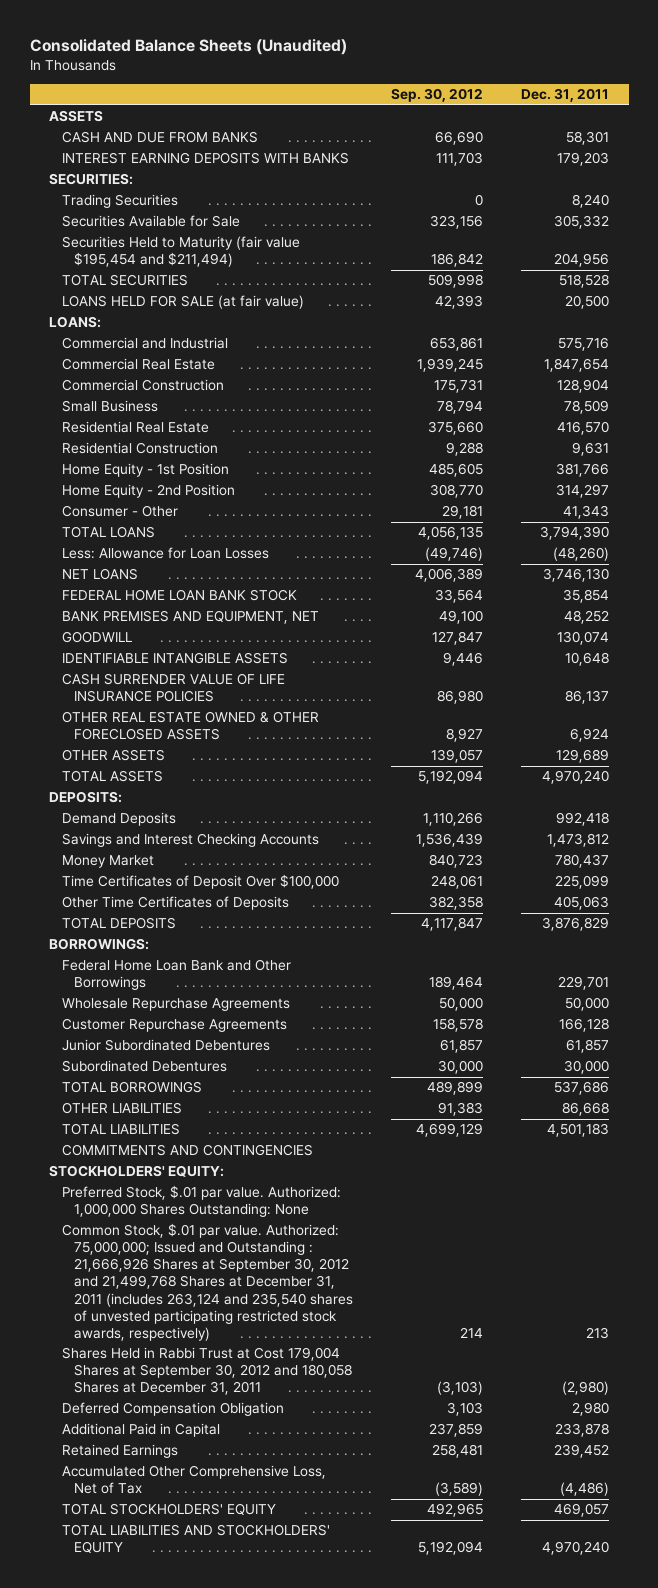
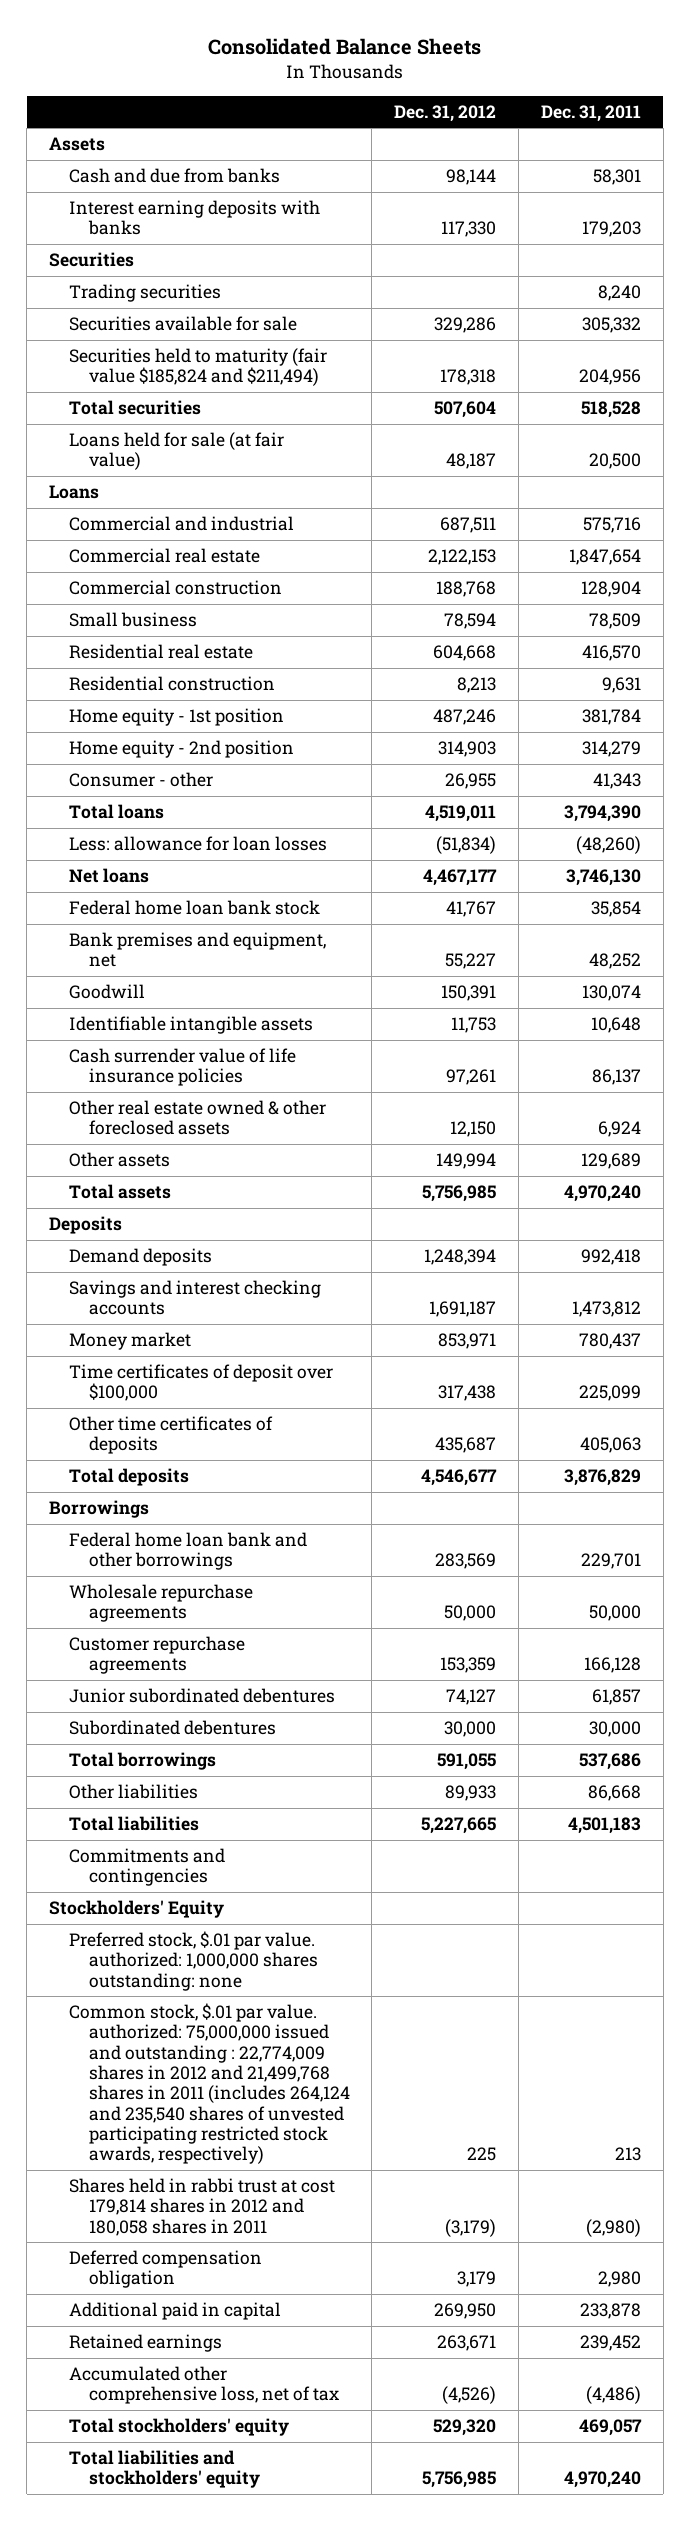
[29,39,347,56] Consolidated Balance Sheets (Unaudited) -> [208,38,482,56] Consolidated Balance Sheets
[391,88,484,103] Sep. 30, 2012 -> none
none -> [394,104,497,122] Dec. 31, 2012
[48,110,103,123] ASSETS -> [49,137,106,152] Assets
[61,131,258,144] CASH AND DUE FROM BANKS -> [68,168,280,184] Cash and due from banks
[61,152,349,165] INTEREST EARNING DEPOSITS WITH BANKS -> [68,200,320,236] Interest earning deposits with banks
[48,173,133,186] SECURITIES: -> [49,252,135,268] Securities
[61,194,178,209] Trading Securities -> [68,284,221,303] Trading securities
[61,215,240,228] Securities Available for Sale -> [68,316,297,332] Securities available for sale
[61,236,300,268] Securities Held to Maturity (fair value $195,454 and $211,494) -> [68,348,327,387] Securities held to maturity (fair value $185,824 and $211,494)
[61,274,188,287] TOTAL SECURITIES -> [68,400,201,416] Total securities
[61,295,304,310] LOANS HELD FOR SALE (at fair value) -> [68,432,284,471] Loans held for sale (at fair value)
[48,316,101,329] LOANS: -> [49,485,100,500] Loans
[61,337,228,350] Commercial and Industrial -> [68,516,294,532] Commercial and industrial
[61,358,215,371] Commercial Real Estate -> [68,548,260,564] Commercial real estate
[61,379,224,392] Commercial Construction -> [68,580,282,596] Commercial construction
[61,400,158,413] Small Business -> [68,612,197,628] Small business
[61,421,209,434] Residential Real Estate -> [68,644,253,660] Residential real estate
[61,442,218,455] Residential Construction -> [68,676,275,692] Residential construction
[61,463,229,478] Home Equity - 1st Position -> [68,708,284,727] Home equity - 1st position
[556,463,610,478] 381,766 -> [581,709,641,726] 381,784
[61,484,235,499] Home Equity - 2nd Position -> [68,740,294,759] Home equity - 2nd position
[556,484,610,499] 314,297 -> [581,741,641,758] 314,279
[61,505,178,518] Consumer - Other -> [68,772,213,788] Consumer - other
[61,526,155,539] TOTAL LOANS -> [68,804,164,820] Total loans
[61,547,269,560] Less: Allowance for Loan Losses -> [68,836,327,852] Less: allowance for loan losses
[61,568,138,581] NET LOANS -> [68,868,149,884] Net loans
[61,589,297,602] FEDERAL HOME LOAN BANK STOCK -> [68,900,320,916] Federal home loan bank stock
[61,610,319,625] BANK PREMISES AND EQUIPMENT, NET -> [68,932,326,968] Bank premises and equipment, net
[61,631,132,644] GOODWILL -> [68,984,145,1000] Goodwill
[61,652,288,665] IDENTIFIABLE INTANGIBLE ASSETS -> [68,1016,313,1035] Identifiable intangible assets
[61,673,285,703] CASH SURRENDER VALUE OF LIFE INSURANCE POLICIES -> [68,1048,296,1087] Cash surrender value of life insurance policies
[61,711,319,741] OTHER REAL ESTATE OWNED & OTHER FORECLOSED ASSETS -> [68,1100,326,1136] Other real estate owned & other foreclosed assets
[61,749,165,762] OTHER ASSETS -> [68,1152,170,1168] Other assets
[61,770,163,783] TOTAL ASSETS -> [68,1184,171,1200] Total assets
[48,791,122,804] DEPOSITS: -> [49,1216,123,1235] Deposits
[61,812,176,827] Demand Deposits -> [68,1248,212,1267] Demand deposits
[61,833,319,848] Savings and Interest Checking Accounts -> [68,1280,321,1316] Savings and interest checking accounts
[61,855,154,869] Money Market -> [68,1332,191,1351] Money market
[61,874,339,890] Time Certificates of Deposit Over $100,000 -> [68,1364,333,1402] Time certificates of deposit over $100,000
[61,896,289,911] Other Time Certificates of Deposits -> [68,1416,273,1455] Other time certificates of deposits
[61,917,176,930] TOTAL DEPOSITS -> [68,1468,189,1487] Total deposits
[48,938,149,951] BORROWINGS: -> [49,1500,150,1519] Borrowings
[61,959,291,991] Federal Home Loan Bank and Other Borrowings -> [68,1532,307,1571] Federal home loan bank and other borrowings
[61,998,290,1012] Wholesale Repurchase Agreements -> [68,1584,253,1623] Wholesale repurchase agreements
[61,1018,287,1033] Customer Repurchase Agreements -> [68,1636,245,1675] Customer repurchase agreements
[61,1039,270,1052] Junior Subordinated Debentures -> [68,1688,335,1704] Junior subordinated debentures
[61,1060,227,1073] Subordinated Debentures -> [68,1720,276,1736] Subordinated debentures
[61,1081,202,1094] TOTAL BORROWINGS -> [68,1752,216,1771] Total borrowings
[61,1102,182,1115] OTHER LIABILITIES -> [68,1784,198,1800] Other liabilities
[61,1123,180,1136] TOTAL LIABILITIES -> [68,1816,199,1832] Total liabilities
[61,1144,313,1157] COMMITMENTS AND CONTINGENCIES -> [68,1848,225,1887] Commitments and contingencies
[48,1165,224,1178] STOCKHOLDERS' EQUITY: -> [49,1900,225,1919] Stockholders' Equity
[61,1185,341,1218] Preferred Stock, $.01 par value. Authorized: 1,000,000 Shares Outstanding: None -> [68,1931,318,1991] Preferred stock, $.01 par value. authorized: 1,000,000 shares outstanding: none
[61,1223,354,1341] Common Stock, $.01 par value. Authorized: 75,000,000; Issued and Outstanding : 21,666,926 Shares at September 30, 2012 and 21,499,768 Shares at December 31, 2011 (includes 263,124 and 235,540 shares of unvested participating restricted stock awards, respectively) -> [68,2003,350,2165] Common stock, $.01 par value. authorized: 75,000,000 issued and outstanding : 22,774,009 shares in 2012 and 21,499,768 shares in 2011 (includes 264,124 and 235,540 shares of unvested participating restricted stock awards, respectively)
[61,1347,353,1396] Shares Held in Rabbi Trust at Cost 179,004 Shares at September 30, 2012 and 180,058 Shares at December 31, 2011 -> [68,2178,335,2236] Shares held in rabbi trust at cost 179,814 shares in 2012 and 180,058 shares in 2011
[61,1402,284,1417] Deferred Compensation Obligation -> [68,2250,262,2289] Deferred compensation obligation
[61,1423,220,1438] Additional Paid in Capital -> [68,2302,281,2321] Additional paid in capital
[61,1444,178,1459] Retained Earnings -> [68,2334,222,2353] Retained earnings
[61,1465,326,1495] Accumulated Other Comprehensive Loss, Net of Tax -> [68,2366,339,2405] Accumulated other comprehensive loss, net of tax
[61,1503,276,1516] TOTAL STOCKHOLDERS' EQUITY -> [68,2418,289,2437] Total stockholders' equity
[61,1524,330,1554] TOTAL LIABILITIES AND STOCKHOLDERS' EQUITY -> [68,2450,260,2489] Total liabilities and stockholders' equity

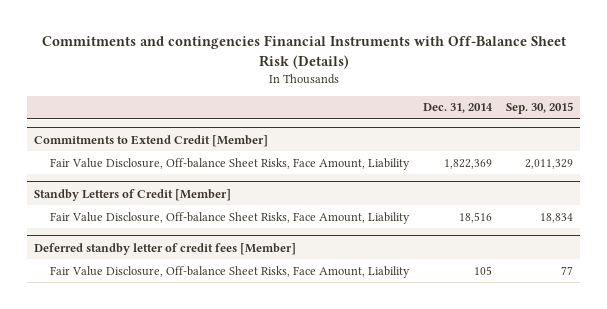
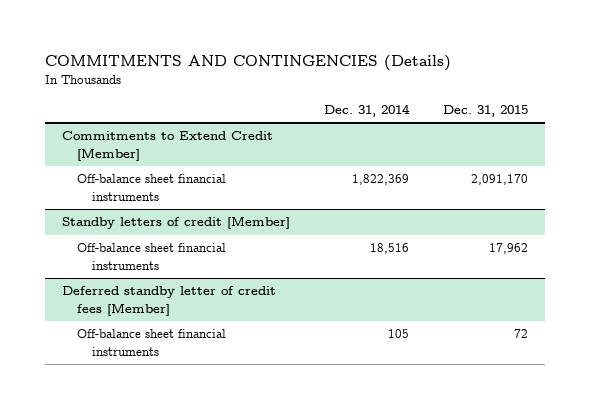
[41,35,566,69] Commitments and contingencies Financial Instruments with Off-Balance Sheet Risk (Details) -> [45,54,452,71] COMMITMENTS AND CONTINGENCIES (Details)
[506,102,574,115] Sep. 30, 2015 -> none
none -> [442,105,528,118] Dec. 31, 2015
[49,157,410,170] Fair Value Disclosure, Off-balance Sheet Risks, Face Amount, Liability -> [77,174,227,201] Off-balance sheet financial instruments
[33,188,231,201] Standby Letters of Credit [Member] -> [62,216,291,230] Standby letters of credit [Member]
[49,211,410,224] Fair Value Disclosure, Off-balance Sheet Risks, Face Amount, Liability -> [77,243,227,270] Off-balance sheet financial instruments
[49,265,410,278] Fair Value Disclosure, Off-balance Sheet Risks, Face Amount, Liability -> [77,329,227,356] Off-balance sheet financial instruments

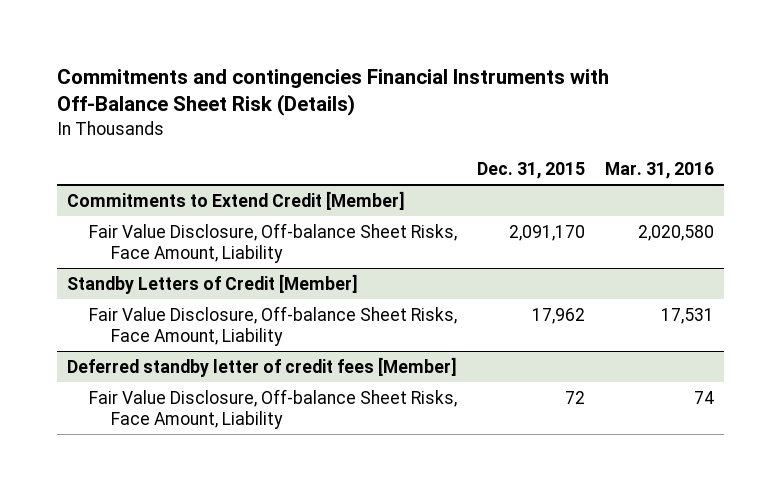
[45,54,452,71] COMMITMENTS AND CONTINGENCIES (Details) -> [56,68,609,117] Commitments and contingencies Financial Instruments with Off-Balance Sheet Risk (Details)
[323,104,410,118] Dec. 31, 2014 -> none
none -> [605,161,715,179] Mar. 31, 2016
[77,174,227,201] Off-balance sheet financial instruments -> [89,222,458,263] Fair Value Disclosure, Off-balance Sheet Risks, Face Amount, Liability
[62,216,291,230] Standby letters of credit [Member] -> [66,273,358,294] Standby Letters of Credit [Member]
[77,243,227,270] Off-balance sheet financial instruments -> [89,305,458,346] Fair Value Disclosure, Off-balance Sheet Risks, Face Amount, Liability
[77,329,227,356] Off-balance sheet financial instruments -> [89,388,458,429] Fair Value Disclosure, Off-balance Sheet Risks, Face Amount, Liability

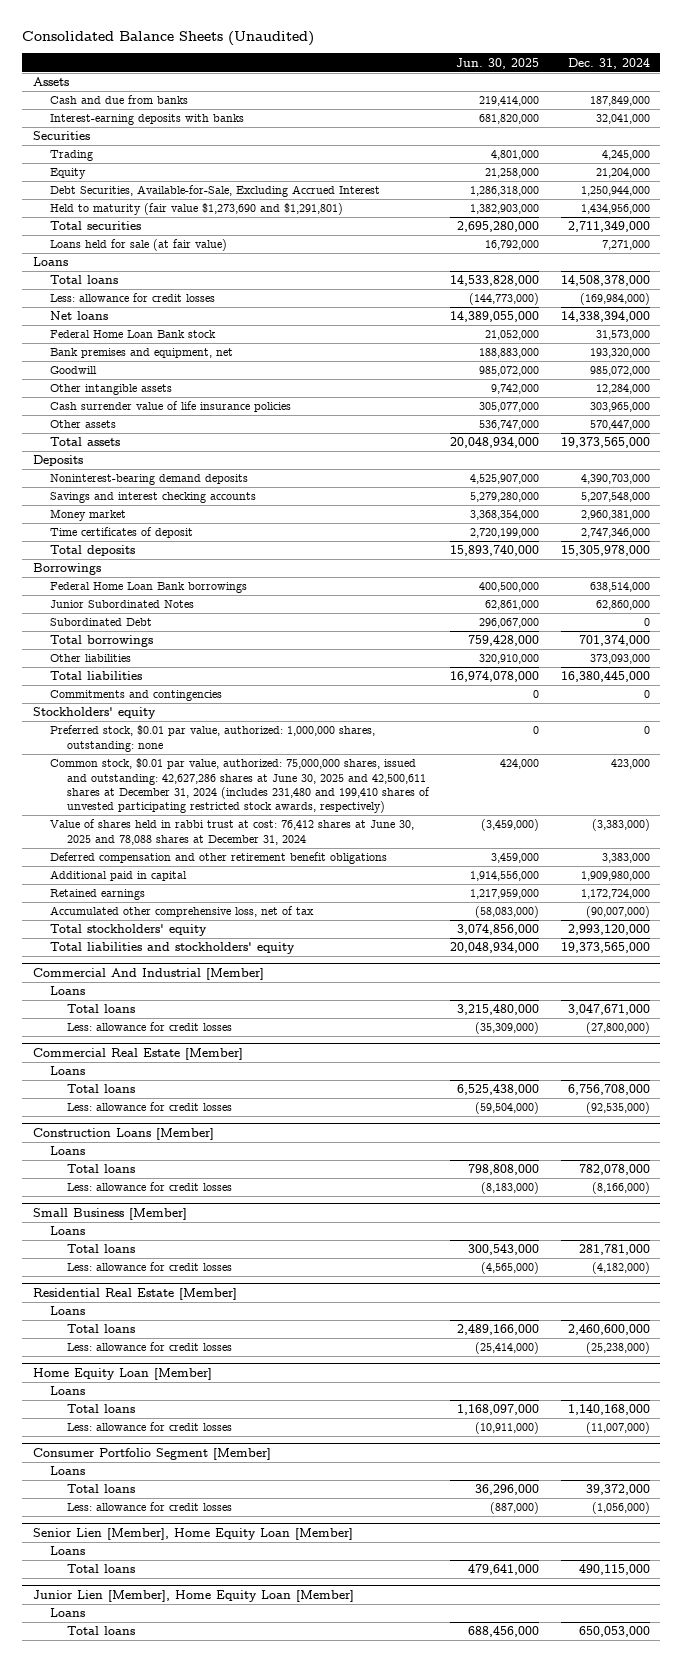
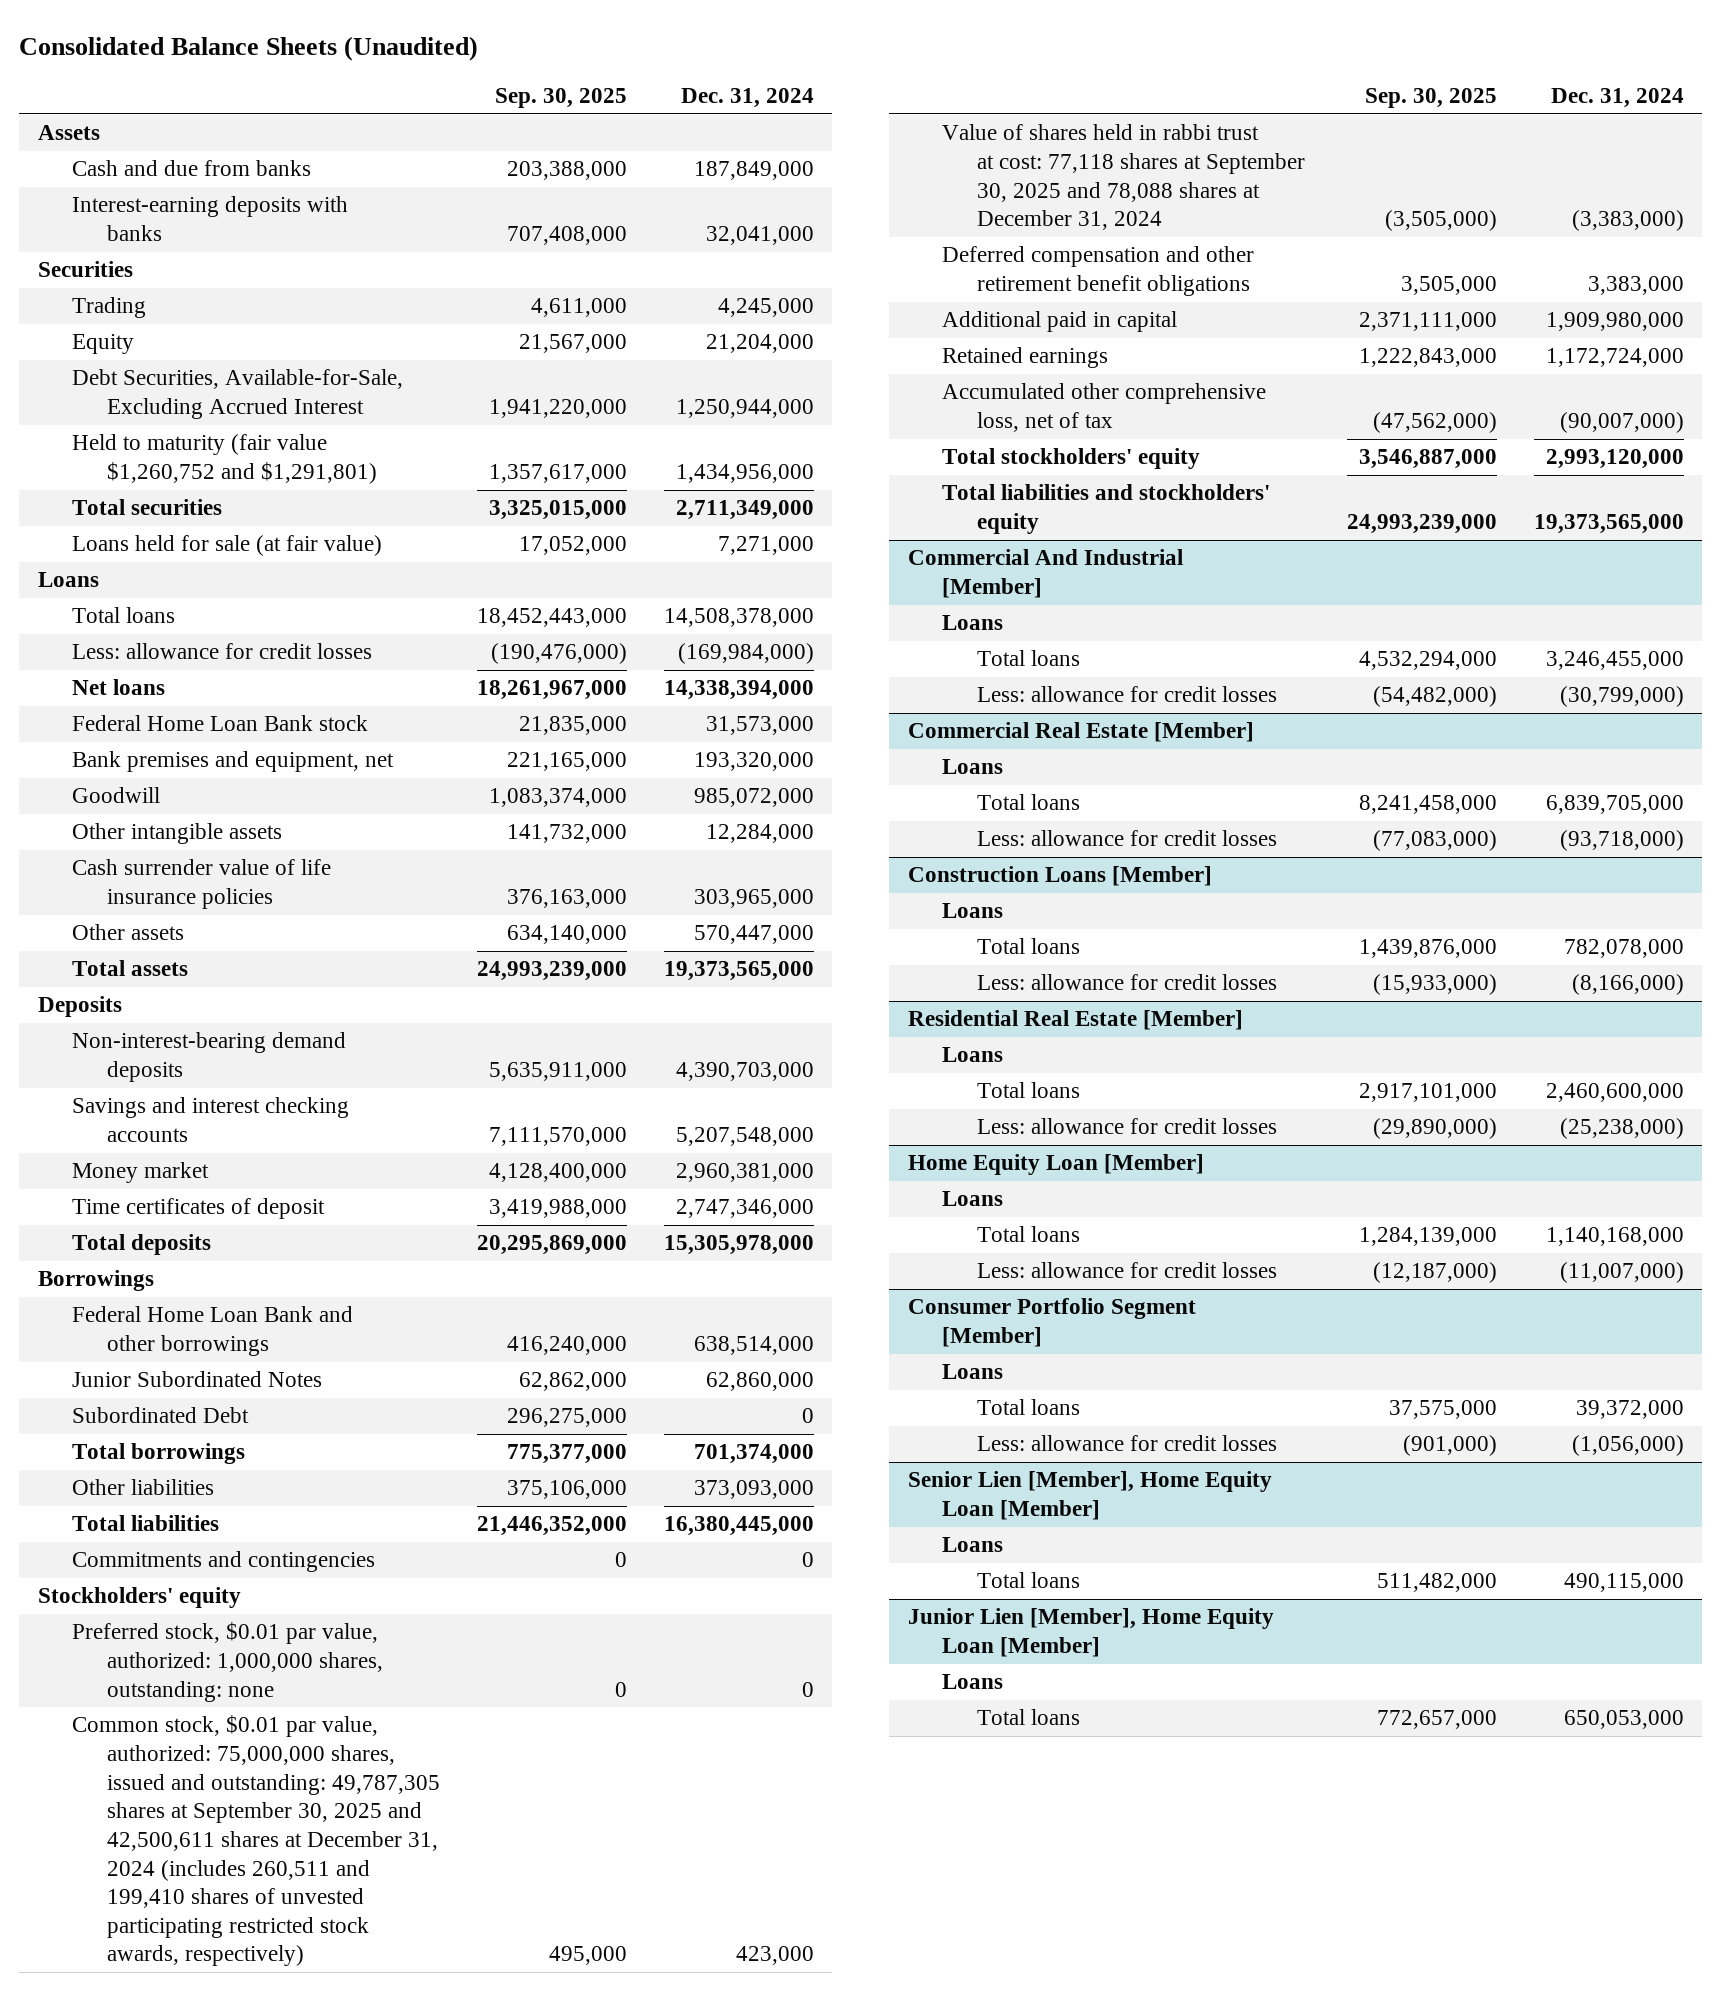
[456,57,540,69] Jun. 30, 2025 -> none
none -> [494,87,627,108] Sep. 30, 2025
[49,203,343,216] Held to maturity (fair value $1,273,690 and $1,291,801) -> [72,434,377,485] Held to maturity (fair value $1,260,752 and $1,291,801)
[49,474,248,486] Noninterest-bearing demand deposits -> [72,1032,347,1083] Non-interest-bearing demand deposits
[49,582,247,594] Federal Home Loan Bank borrowings -> [72,1306,354,1357] Federal Home Loan Bank and other borrowings
[49,758,430,814] Common stock, $0.01 par value, authorized: 75,000,000 shares, issued and outstanding: 42,627,286 shares at June 30, 2025 and 42,500,611 shares at December 31, 2024 (includes 231,480 and 199,410 shares of unvested participating restricted stock awards, respectively) -> [72,1715,440,1967] Common stock, $0.01 par value, authorized: 75,000,000 shares, issued and outstanding: 49,787,305 shares at September 30, 2025 and 42,500,611 shares at December 31, 2024 (includes 260,511 and 199,410 shares of unvested participating restricted stock awards, respectively)
[49,819,414,845] Value of shares held in rabbi trust at cost: 76,412 shares at June 30, 2025 and 78,088 shares at December 31, 2024 -> [942,124,1305,231] Value of shares held in rabbi trust at cost: 77,118 shares at September 30, 2025 and 78,088 shares at December 31, 2024
[567,1004,650,1016] 3,047,671,000 -> [1545,651,1684,671] 3,246,455,000
[585,1022,650,1035] (27,800,000) -> [1559,686,1684,708] (30,799,000)
[567,1084,650,1096] 6,756,708,000 -> [1545,795,1684,815] 6,839,705,000
[585,1102,650,1115] (92,535,000) -> [1559,830,1684,852] (93,718,000)
[32,1207,187,1220] Small Business [Member] -> none
[49,1226,85,1236] Loans -> none
[66,1244,135,1254] Total loans -> none
[66,1262,232,1272] Less: allowance for credit losses -> none

